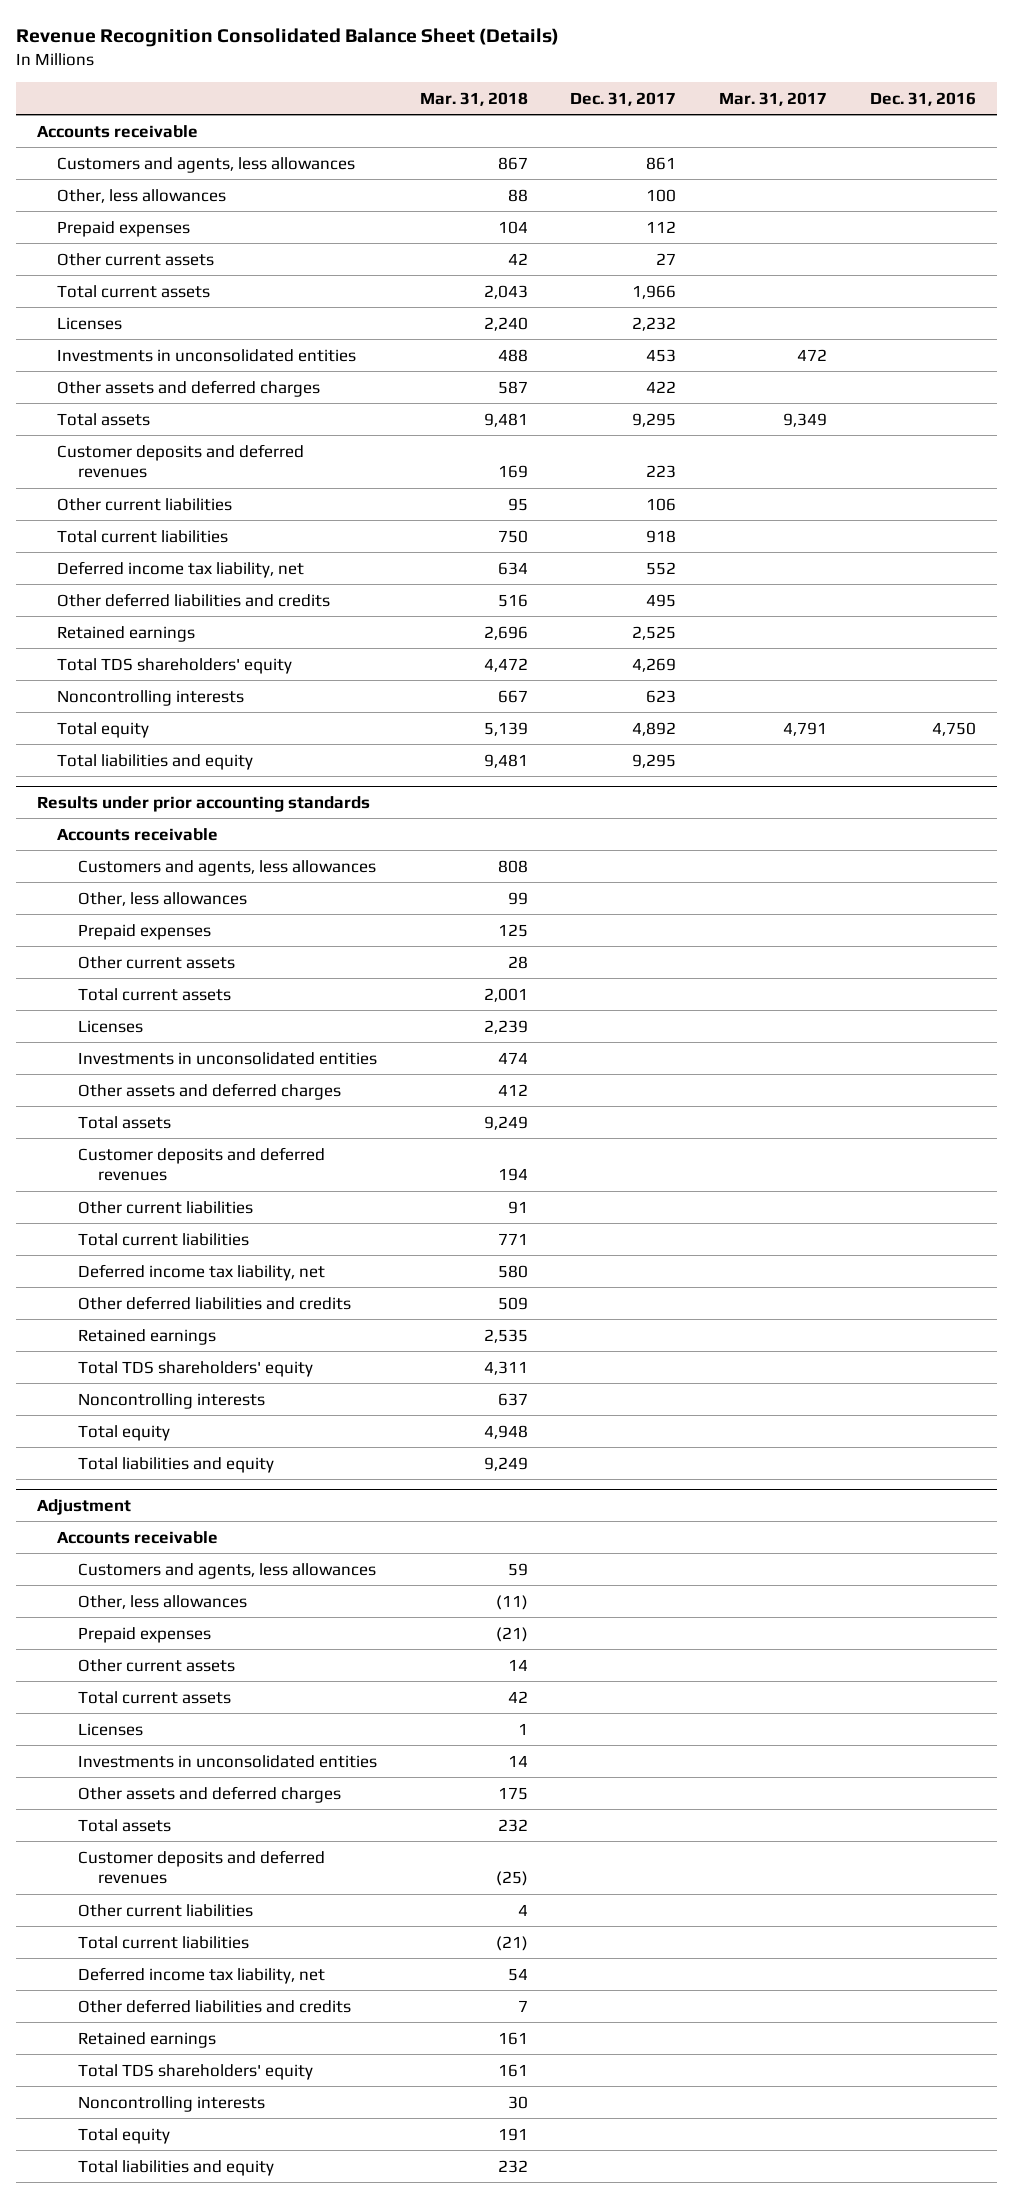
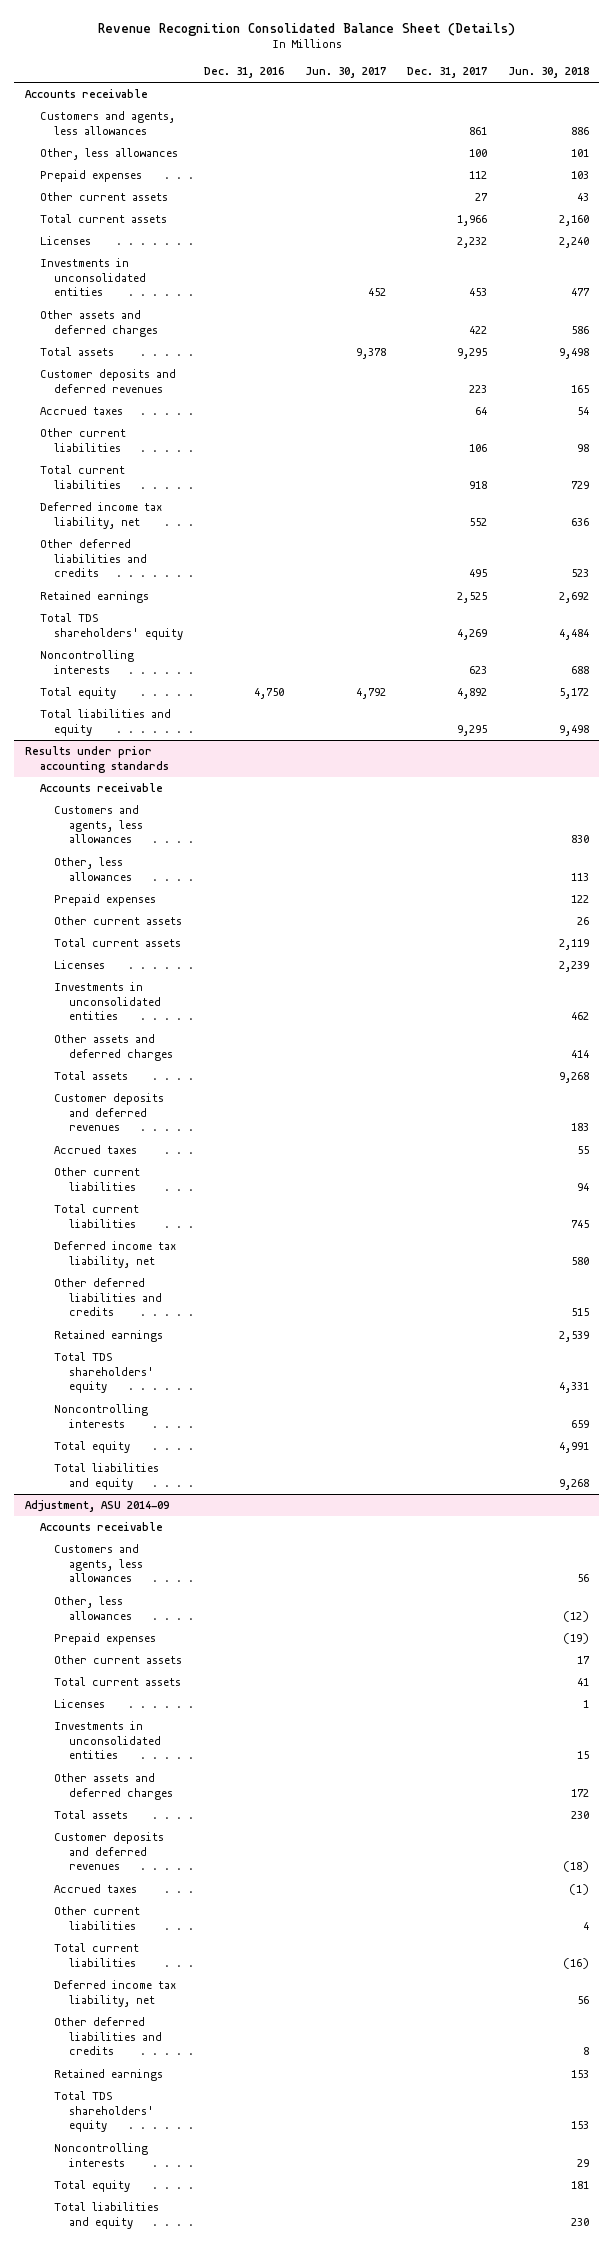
[419,91,528,106] Mar. 31, 2018 -> none
[719,91,828,106] Mar. 31, 2017 -> none
none -> [304,67,386,79] Jun. 30, 2017
none -> [507,67,589,79] Jun. 30, 2018
none -> [39,406,123,416] Accrued taxes
none -> [54,1145,138,1155] Accrued taxes
[36,1498,131,1515] Adjustment -> [24,1500,169,1513] Adjustment, ASU 2014-09
none -> [54,1884,138,1894] Accrued taxes

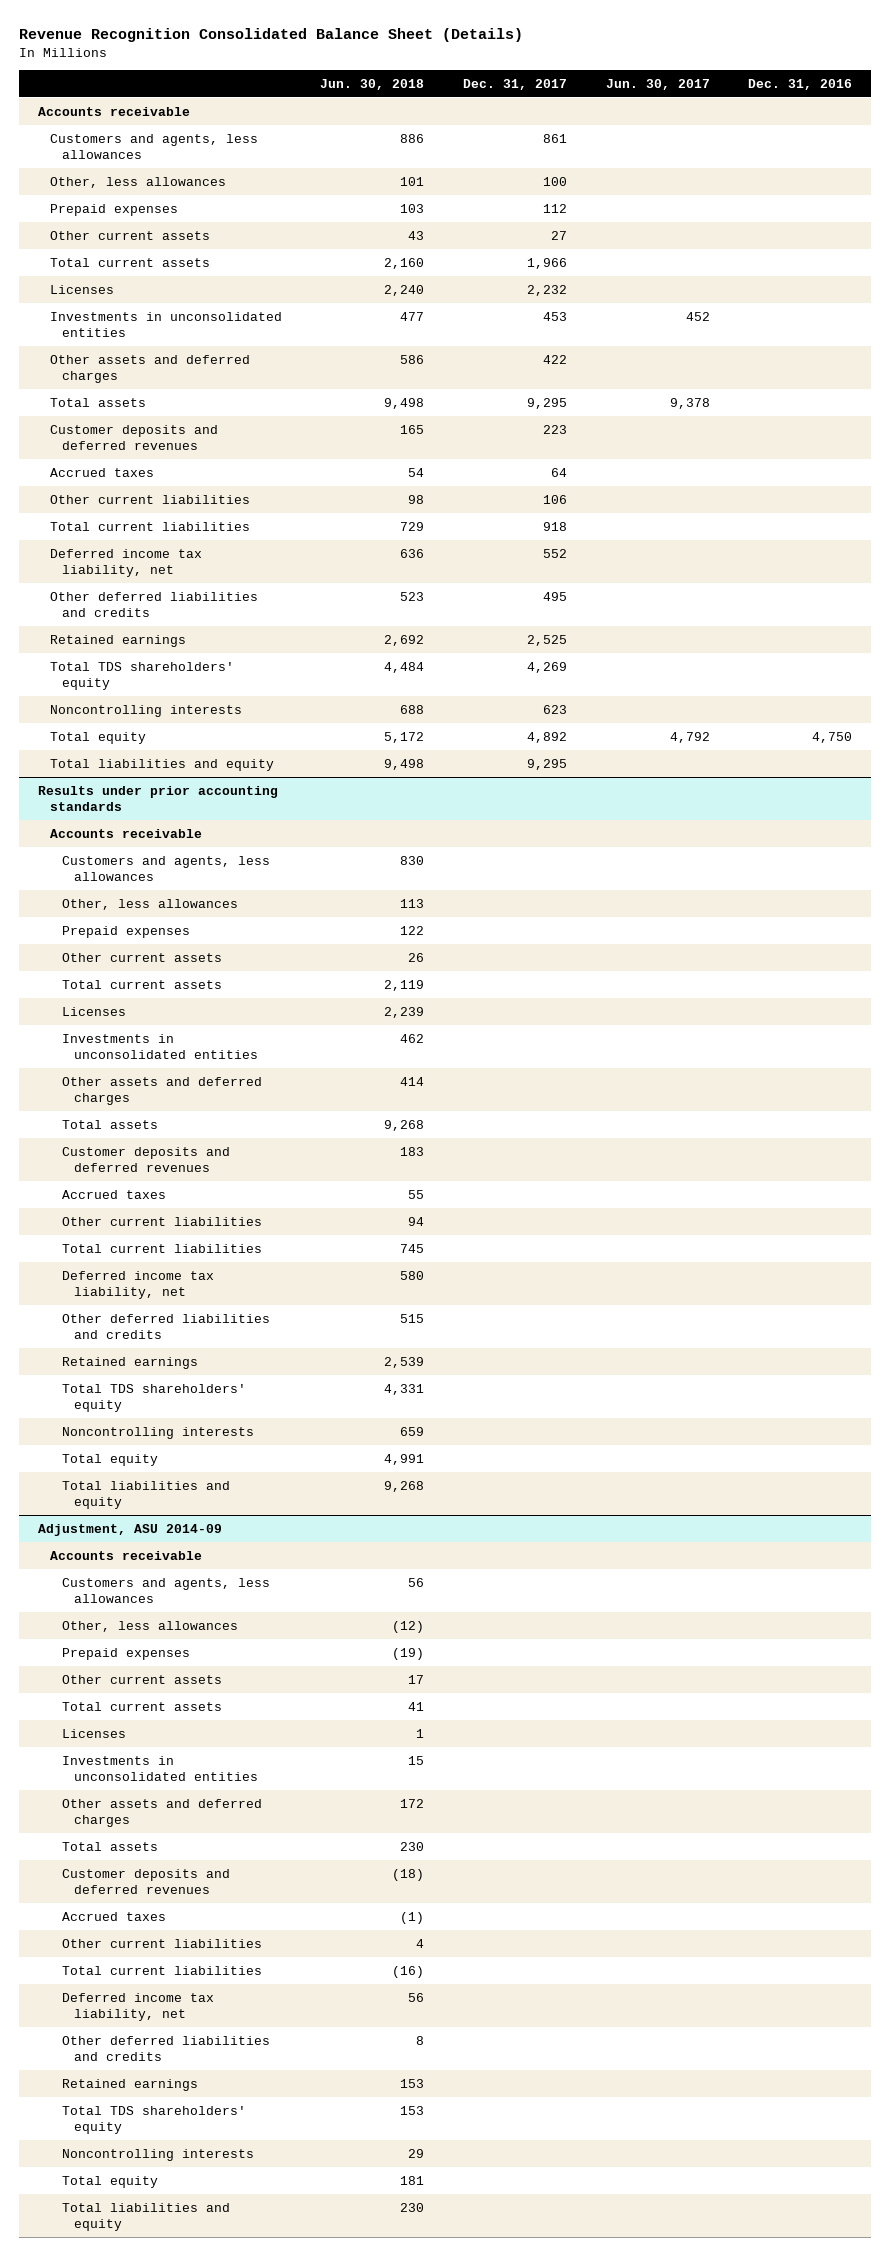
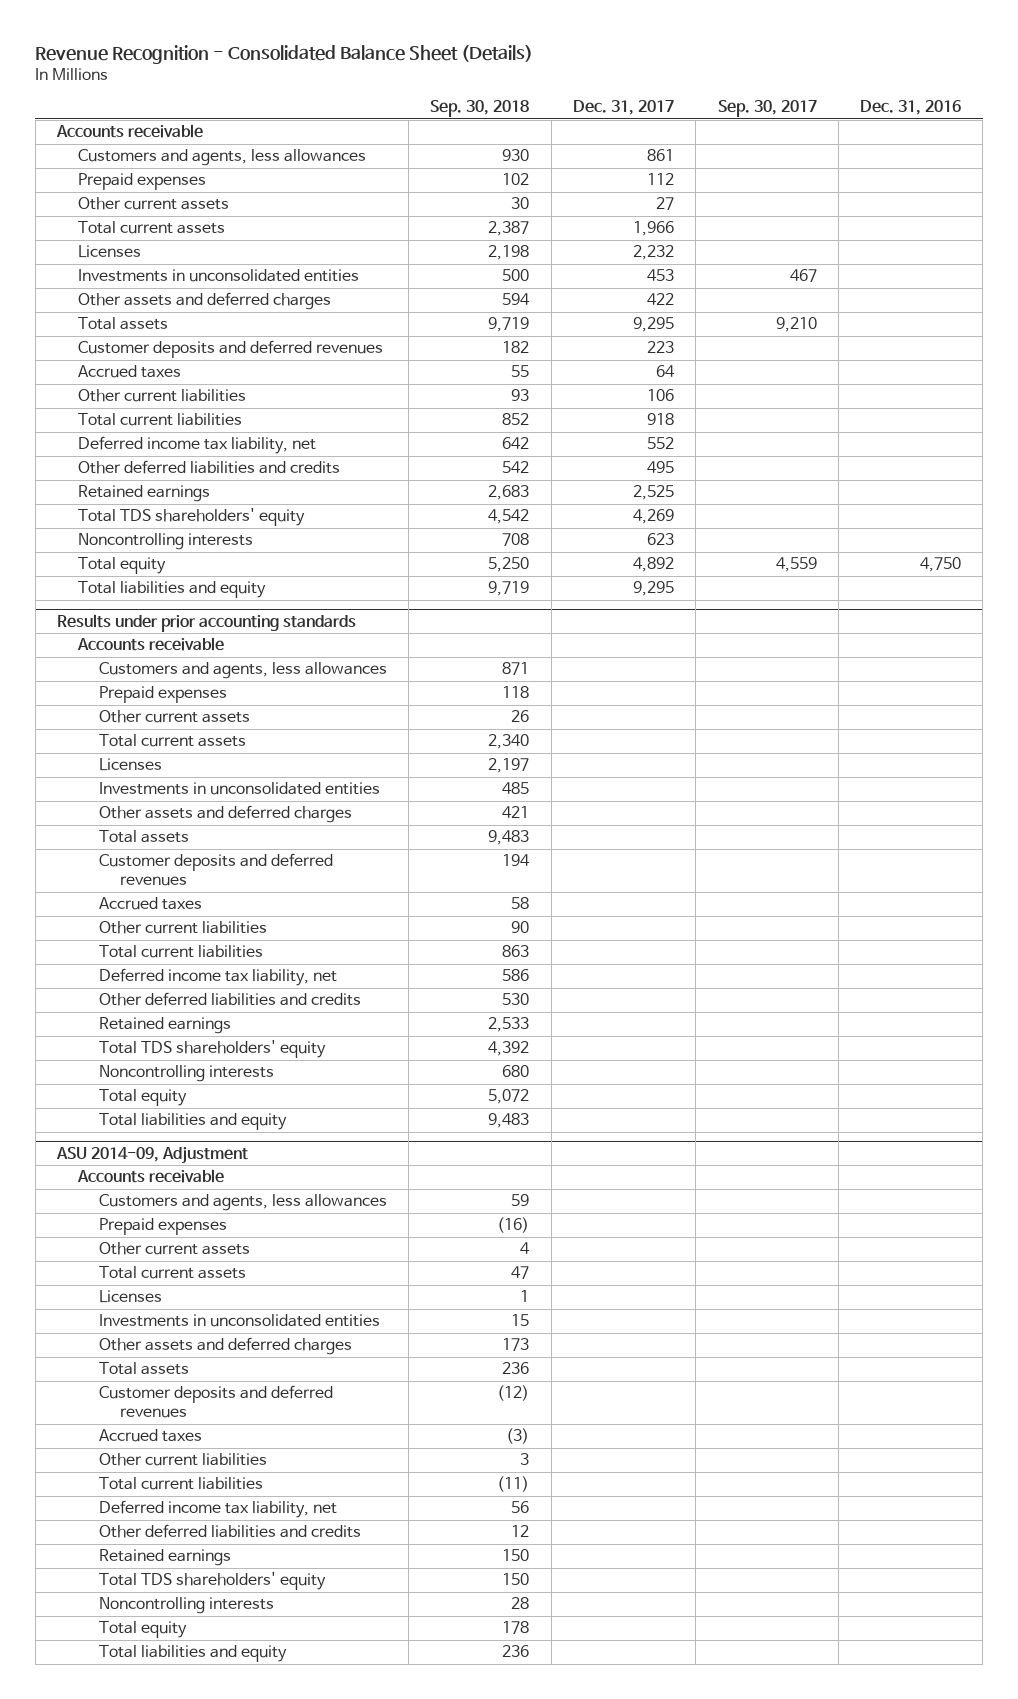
[18,27,523,42] Revenue Recognition Consolidated Balance Sheet (Details) -> [35,44,534,64] Revenue Recognition - Consolidated Balance Sheet (Details)
[320,78,425,90] Jun. 30, 2018 -> none
[605,78,710,90] Jun. 30, 2017 -> none
none -> [430,100,530,118] Sep. 30, 2018
none -> [717,100,817,118] Sep. 30, 2017
[49,176,226,188] Other, less allowances -> none
[62,898,239,910] Other, less allowances -> none
[37,1523,222,1536] Adjustment, ASU 2014-09 -> [55,1145,248,1164] ASU 2014-09, Adjustment
[62,1620,239,1632] Other, less allowances -> none

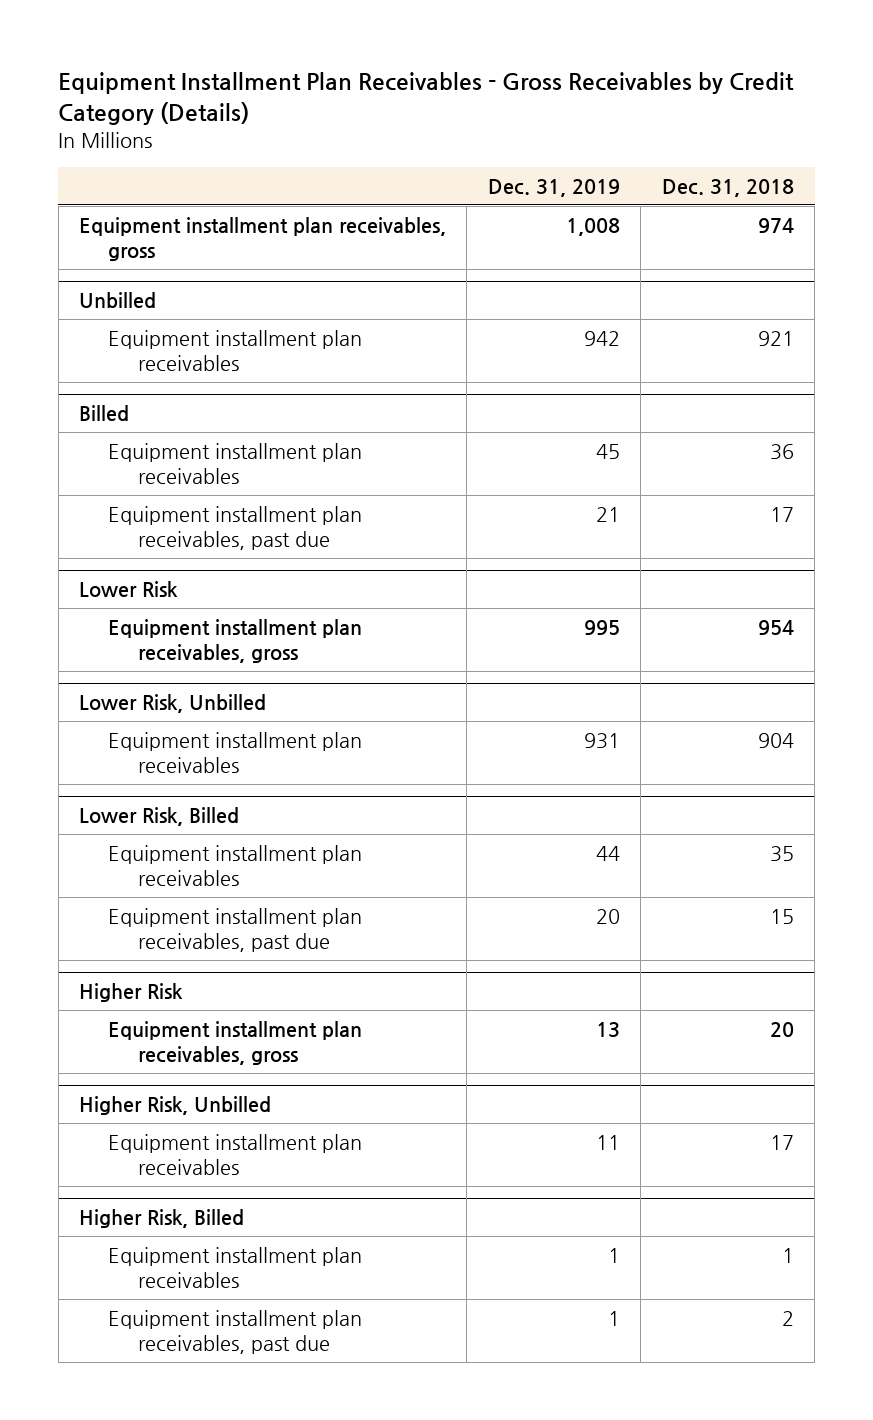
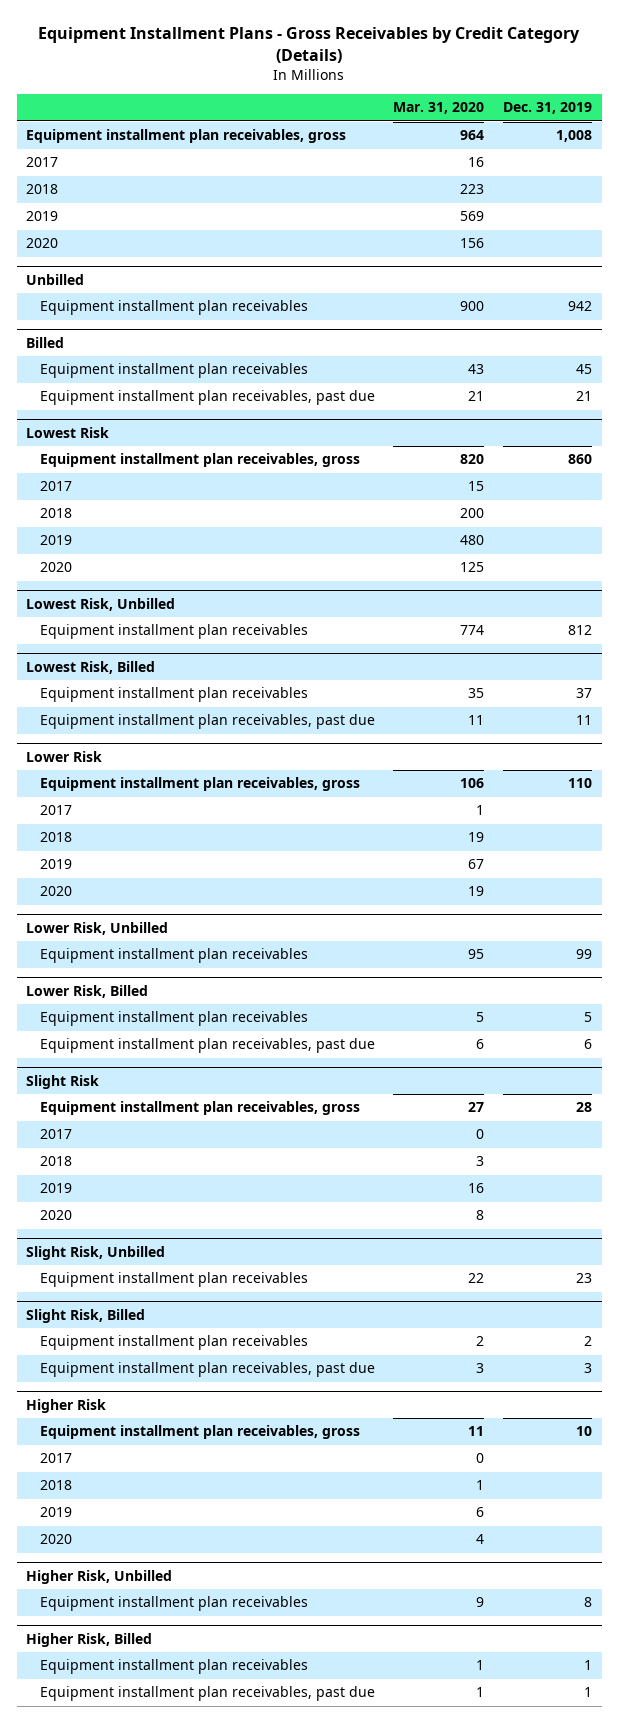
[58,72,795,125] Equipment Installment Plan Receivables - Gross Receivables by Credit Category (Details) -> [38,26,581,63] Equipment Installment Plans - Gross Receivables by Credit Category (Details)
[661,178,794,197] Dec. 31, 2018 -> none
none -> [393,102,485,115] Mar. 31, 2020
none -> [26,157,59,168] 2017
none -> [26,184,59,195] 2018
none -> [26,211,59,222] 2019
none -> [26,238,59,249] 2020
none -> [26,426,110,438] Lowest Risk
none -> [39,453,360,468] Equipment installment plan receivables, gross
none -> [39,481,72,492] 2017
none -> [39,508,72,519] 2018
none -> [39,535,72,546] 2019
none -> [39,562,72,573] 2020
none -> [26,597,176,611] Lowest Risk, Unbilled
none -> [39,624,308,640] Equipment installment plan receivables
none -> [26,660,156,674] Lowest Risk, Billed
none -> [39,687,308,703] Equipment installment plan receivables
none -> [39,714,375,730] Equipment installment plan receivables, past due
[583,619,620,635] 995 -> [568,778,593,789] 110
none -> [39,805,72,816] 2017
none -> [39,832,72,843] 2018
none -> [39,859,72,870] 2019
none -> [39,886,72,897] 2020
[583,732,620,749] 931 -> [576,949,593,960] 99
[595,845,620,861] 44 -> [584,1012,593,1023] 5
[595,908,620,924] 20 -> [584,1039,593,1050] 6
none -> [26,1074,100,1089] Slight Risk
none -> [39,1101,360,1116] Equipment installment plan receivables, gross
none -> [39,1129,72,1140] 2017
none -> [39,1156,72,1167] 2018
none -> [39,1183,72,1194] 2019
none -> [39,1210,72,1221] 2020
none -> [26,1245,166,1260] Slight Risk, Unbilled
none -> [39,1272,308,1288] Equipment installment plan receivables
none -> [26,1308,146,1323] Slight Risk, Billed
none -> [39,1335,308,1351] Equipment installment plan receivables
none -> [39,1362,375,1378] Equipment installment plan receivables, past due
[595,1021,620,1037] 13 -> [576,1426,593,1437] 10
none -> [39,1453,72,1464] 2017
none -> [39,1480,72,1491] 2018
none -> [39,1507,72,1518] 2019
none -> [39,1534,72,1545] 2020
[595,1134,620,1150] 11 -> [584,1597,593,1608] 8

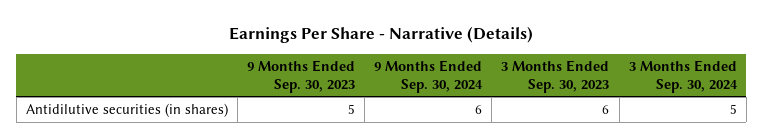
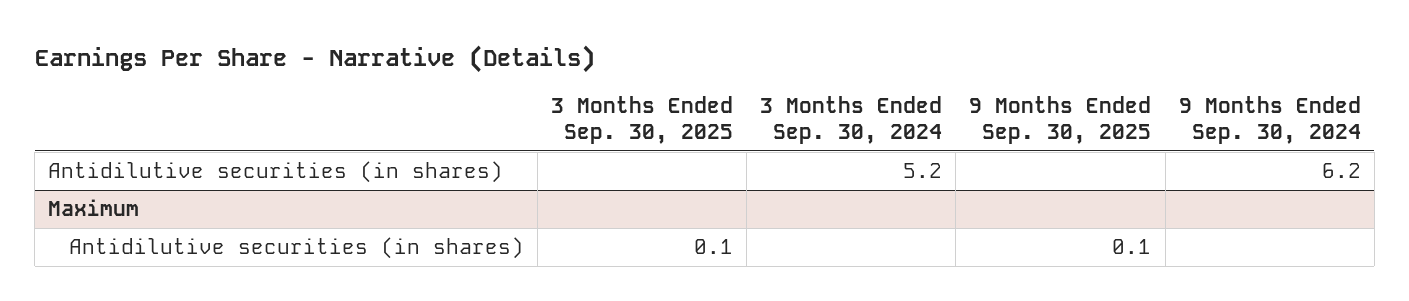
[247,59,356,93] 9 Months Ended Sep. 30, 2023 -> none
[501,59,610,93] 3 Months Ended Sep. 30, 2023 -> none
none -> [550,96,733,144] 3 Months Ended Sep. 30, 2025
none -> [969,96,1152,144] 9 Months Ended Sep. 30, 2025
[475,105,483,115] 6 -> [1321,163,1361,179] 6.2
[729,104,737,115] 5 -> [903,163,943,179] 5.2
none -> [48,199,140,217] Maximum
none -> [68,237,524,260] Antidilutive securities (in shares)

